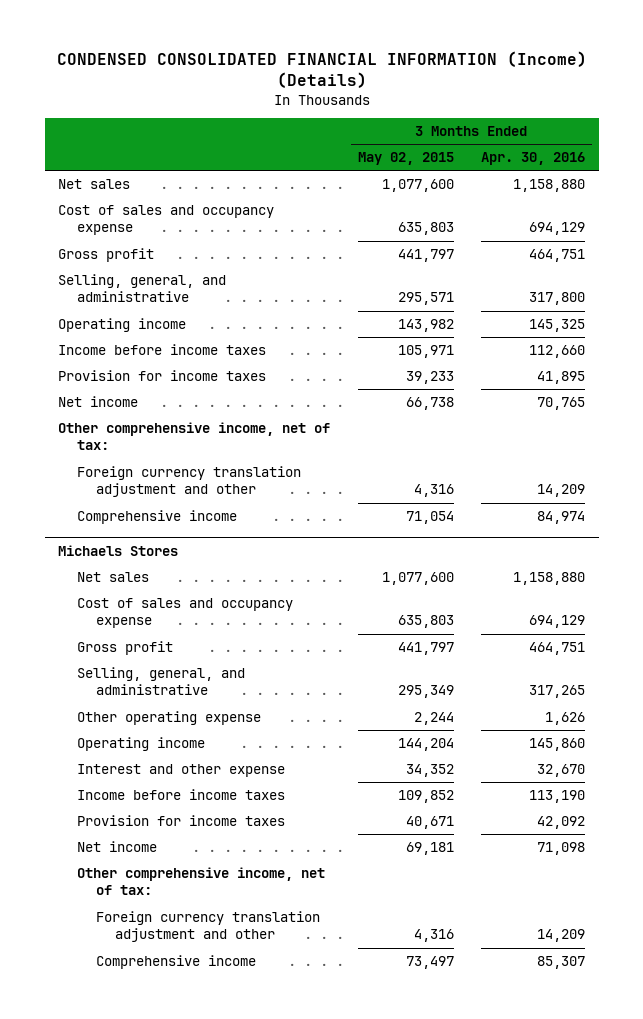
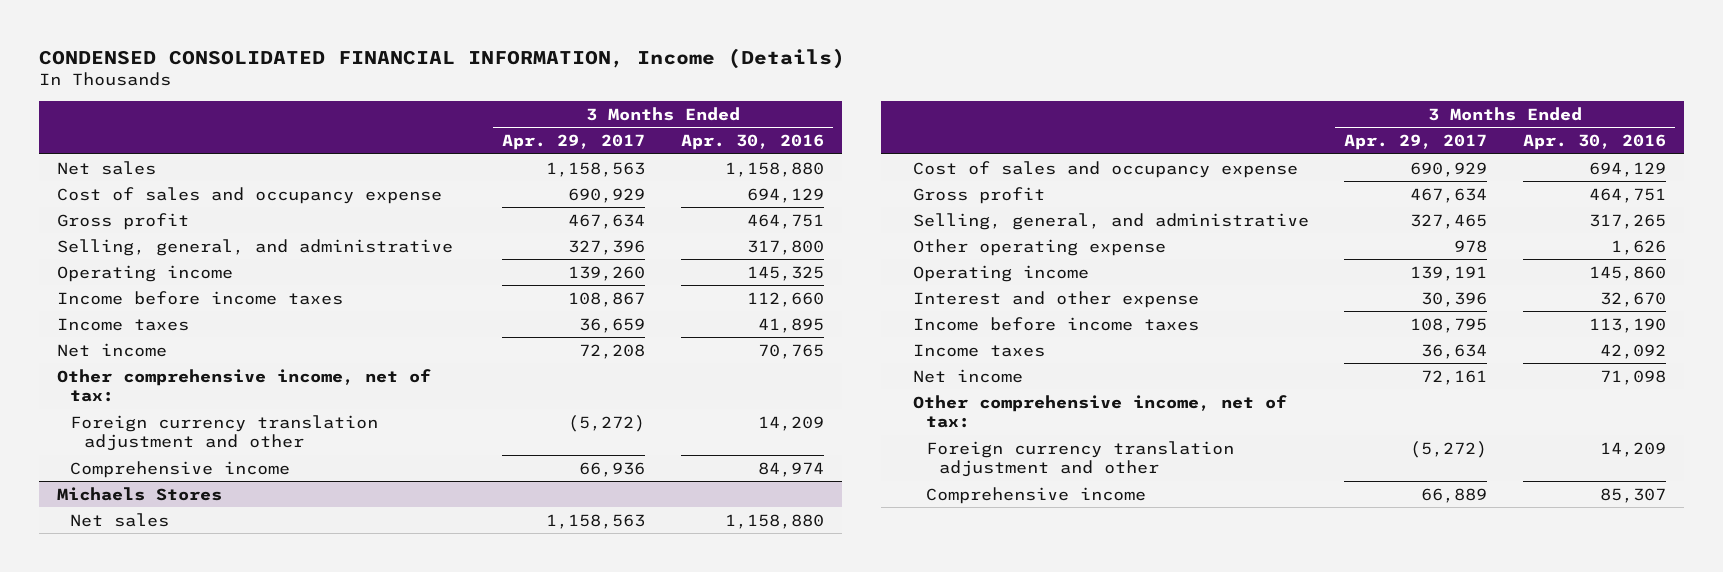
[56,51,587,89] CONDENSED CONSOLIDATED FINANCIAL INFORMATION (Income) (Details) -> [39,47,846,69] CONDENSED CONSOLIDATED FINANCIAL INFORMATION, Income (Details)
[357,151,454,165] May 02, 2015 -> none
none -> [501,134,645,151] Apr. 29, 2017
[58,369,267,381] Provision for income taxes -> [56,317,189,331] Income taxes
[77,814,286,826] Provision for income taxes -> [912,343,1045,357] Income taxes

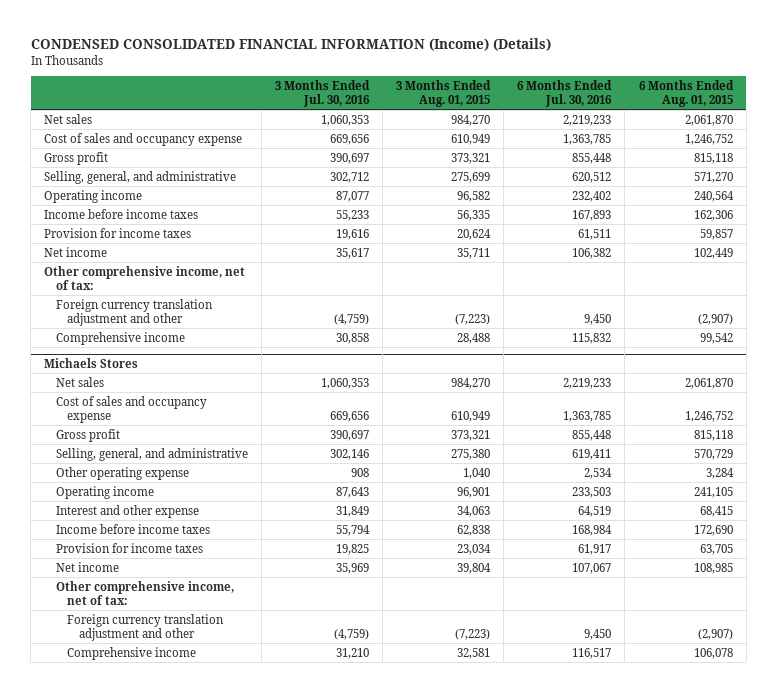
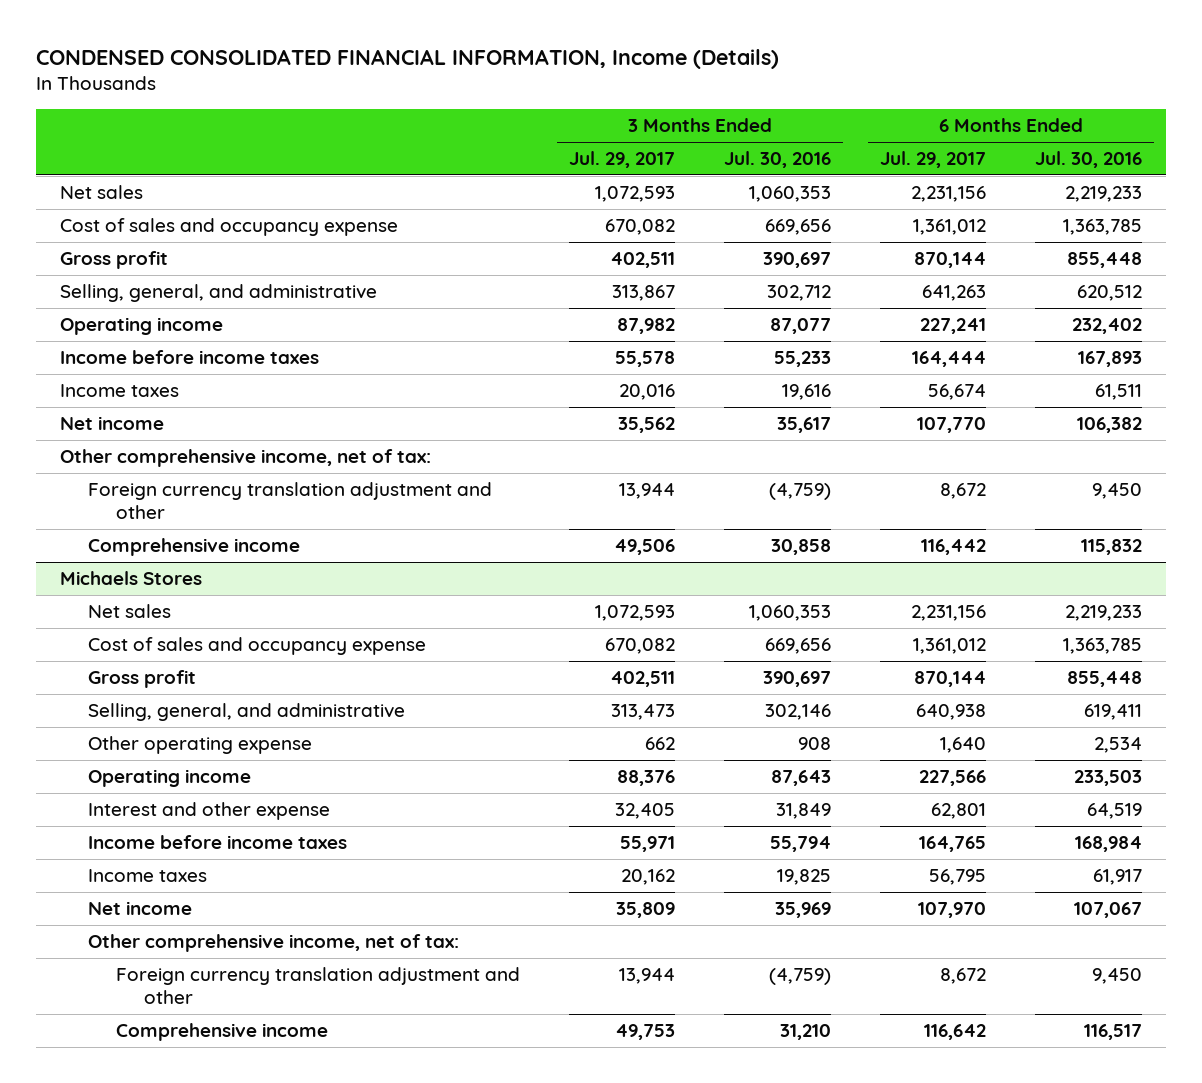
[30,37,551,51] CONDENSED CONSOLIDATED FINANCIAL INFORMATION (Income) (Details) -> [35,49,779,70] CONDENSED CONSOLIDATED FINANCIAL INFORMATION, Income (Details)
[396,79,492,108] 3 Months Ended Aug. 01, 2015 -> none
[638,79,734,108] 6 Months Ended Aug. 01, 2015 -> none
none -> [569,151,676,169] Jul. 29, 2017
none -> [880,151,987,169] Jul. 29, 2017
[44,227,192,238] Provision for income taxes -> [60,384,180,398] Income taxes
[55,542,203,553] Provision for income taxes -> [88,869,208,883] Income taxes

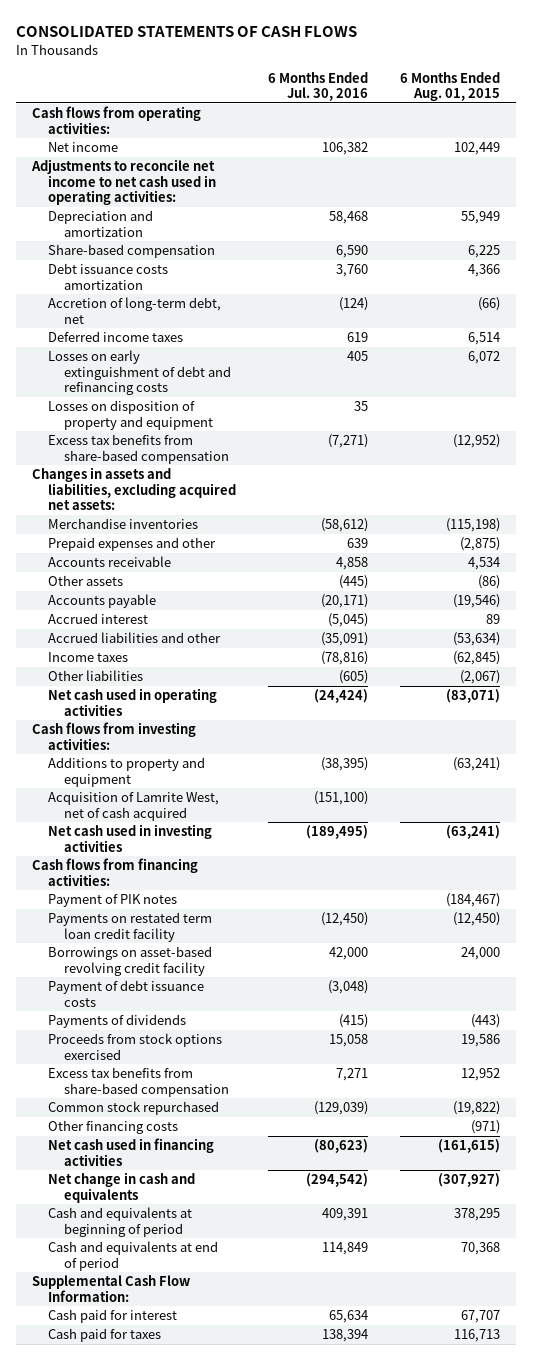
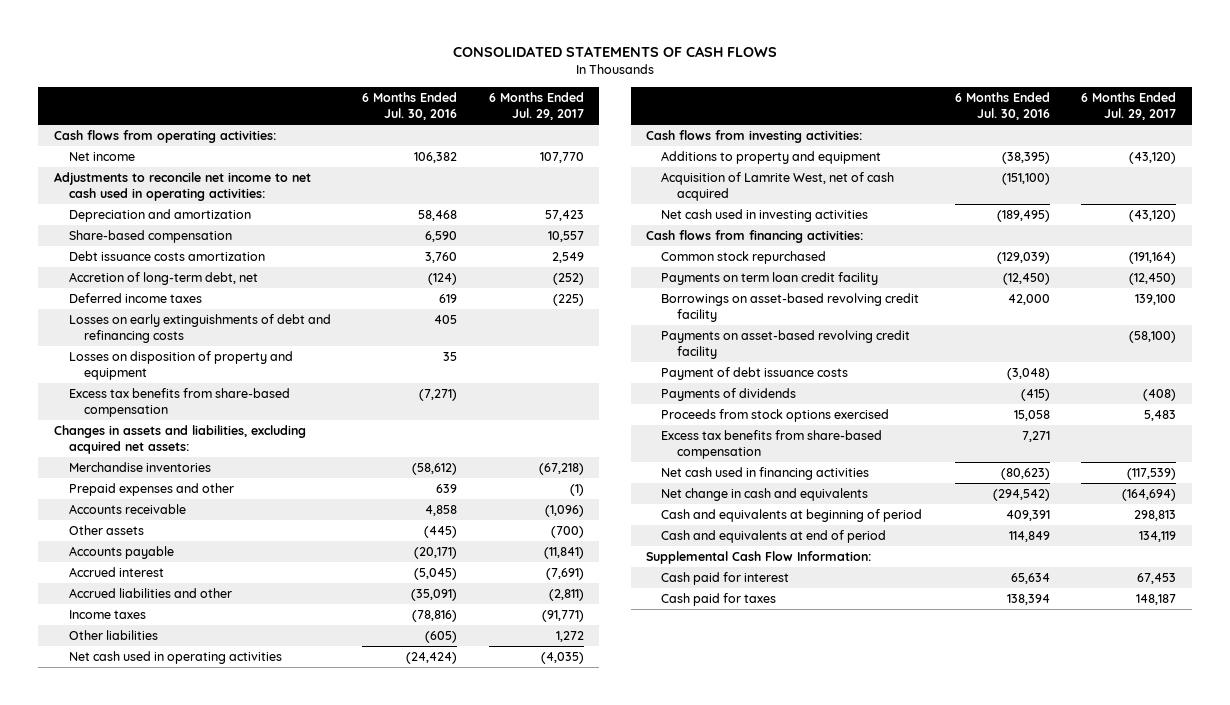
[400,71,501,101] 6 Months Ended Aug. 01, 2015 -> none
none -> [488,91,584,121] 6 Months Ended Jul. 29, 2017
[48,350,232,395] Losses on early extinguishment of debt and refinancing costs -> [68,314,331,344] Losses on early extinguishments of debt and refinancing costs
[48,894,178,908] Payment of PIK notes -> none
[48,1101,220,1116] Common stock repurchased -> [661,251,827,265] Common stock repurchased
[48,912,213,942] Payments on restated term loan credit facility -> [661,272,879,286] Payments on term loan credit facility
none -> [661,330,911,360] Payments on asset-based revolving credit facility
[48,1120,179,1135] Other financing costs -> none

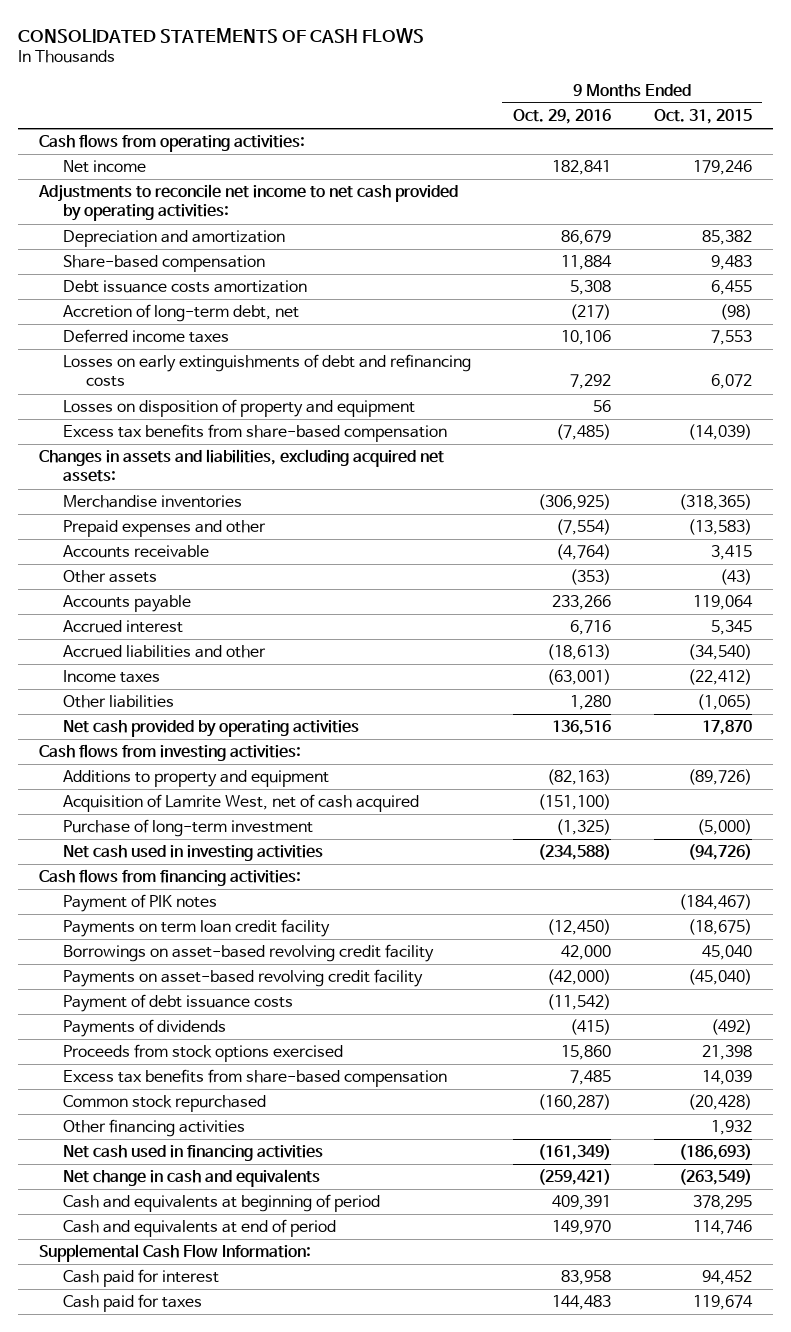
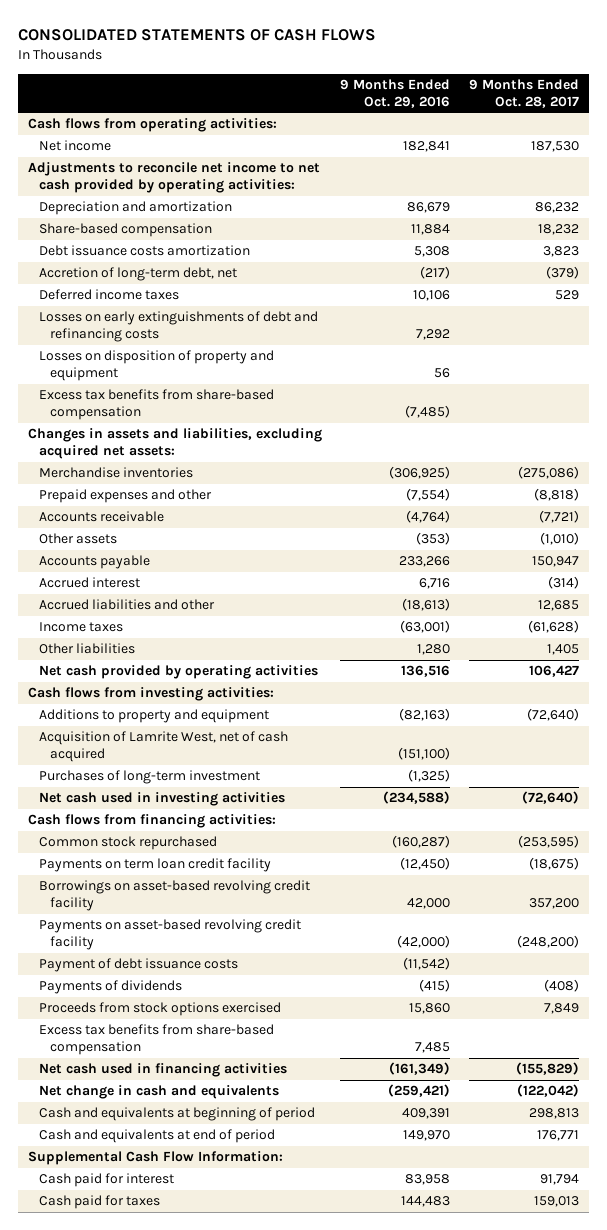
[653,109,752,125] Oct. 31, 2015 -> none
none -> [469,79,580,109] 9 Months Ended Oct. 28, 2017
[62,819,313,838] Purchase of long-term investment -> [38,770,260,785] Purchases of long-term investment
[62,894,217,913] Payment of PIK notes -> none
[62,1095,266,1113] Common stock repurchased -> [38,836,217,851] Common stock repurchased
[62,1119,245,1138] Other financing activities -> none

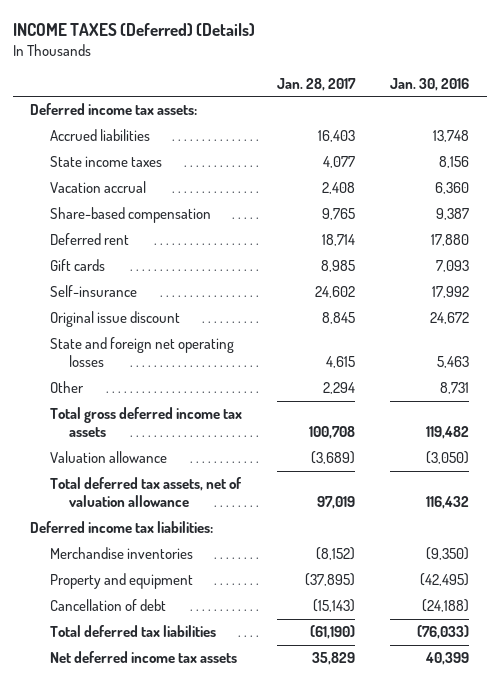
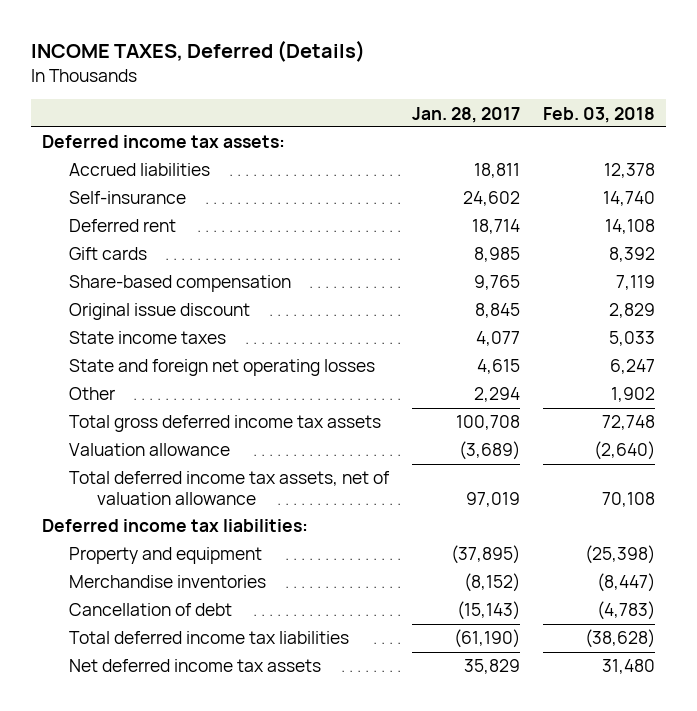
[12,22,255,36] INCOME TAXES (Deferred) (Details) -> [30,40,365,63] INCOME TAXES, Deferred (Details)
[390,77,470,91] Jan. 30, 2016 -> none
none -> [542,106,655,123] Feb. 03, 2018
[49,181,146,194] Vacation accrual -> none
[318,130,356,143] 16,403 -> [474,163,521,179] 18,811
[49,285,137,298] Self-insurance -> [69,191,187,205] Self-insurance
[49,207,211,224] Share-based compensation -> [69,275,292,293] Share-based compensation
[49,156,162,168] State income taxes -> [69,331,227,345] State income taxes
[49,477,242,508] Total deferred tax assets, net of valuation allowance -> [69,471,391,506] Total deferred income tax assets, net of valuation allowance
[49,547,193,560] Merchandise inventories -> [69,575,267,589] Merchandise inventories
[49,625,216,638] Total deferred tax liabilities -> [69,631,350,645] Total deferred income tax liabilities

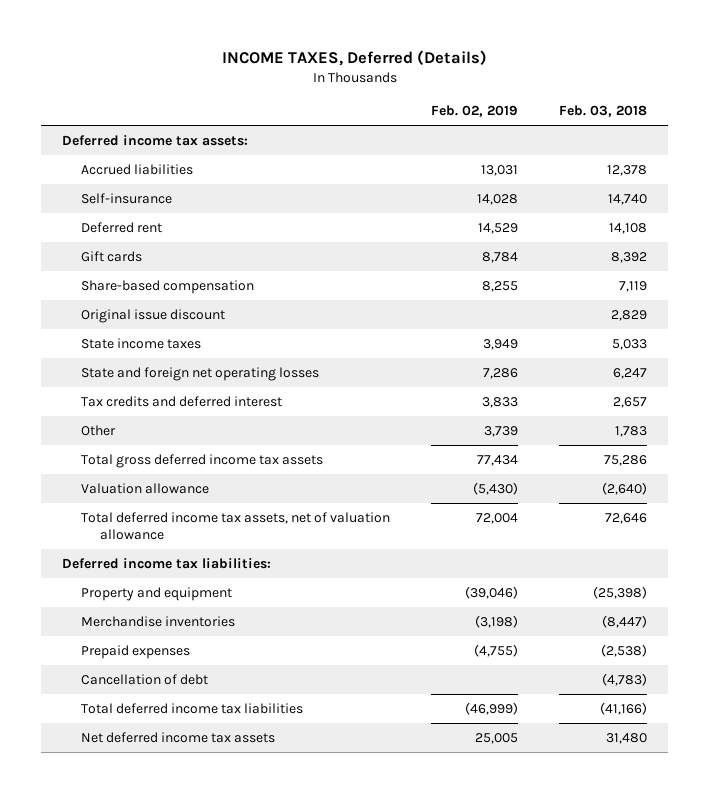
[412,106,521,123] Jan. 28, 2017 -> none
none -> [431,105,519,118] Feb. 02, 2019
none -> [80,395,282,407] Tax credits and deferred interest
[610,387,655,403] 1,902 -> [615,425,648,437] 1,783
[601,415,655,431] 72,748 -> [604,454,648,466] 75,286
[601,492,655,508] 70,108 -> [605,512,648,524] 72,646
none -> [80,644,190,659] Prepaid expenses
[584,629,655,649] (38,628) -> [600,701,648,715] (41,166)

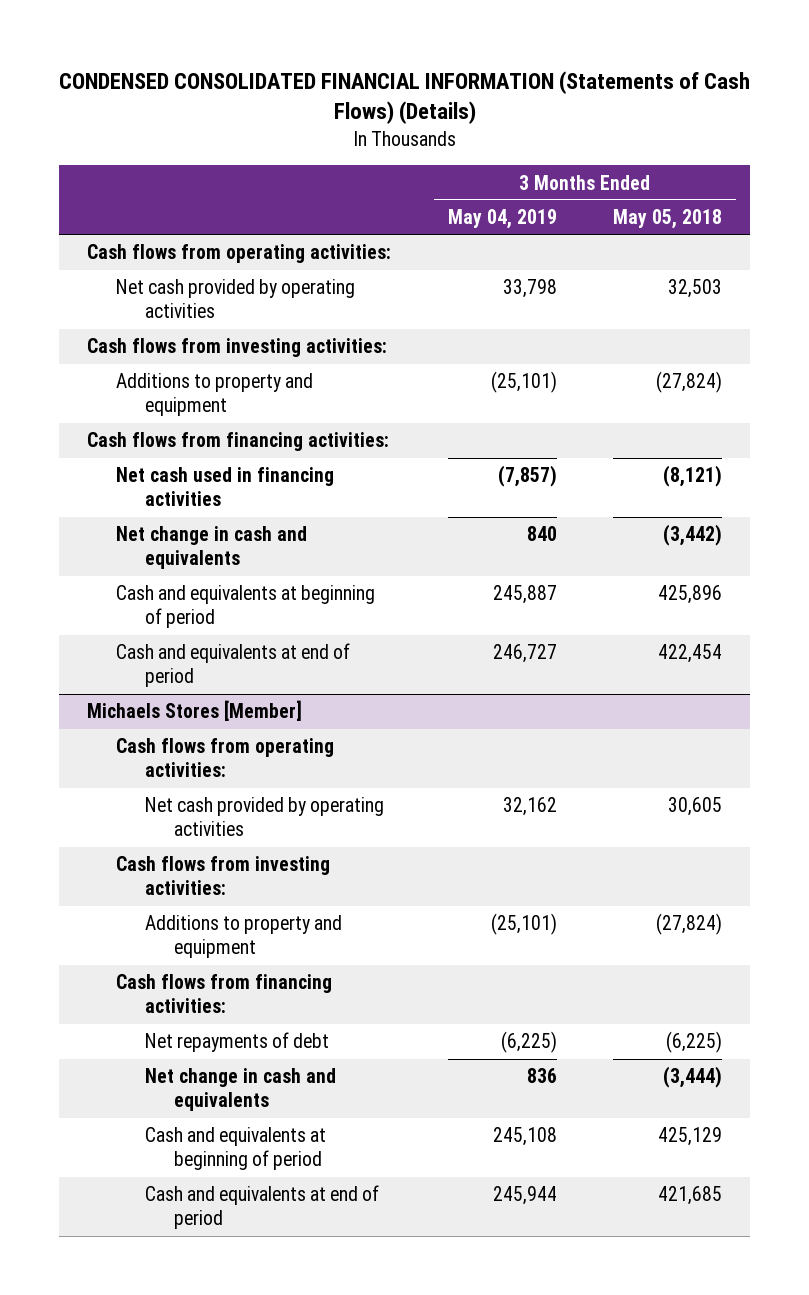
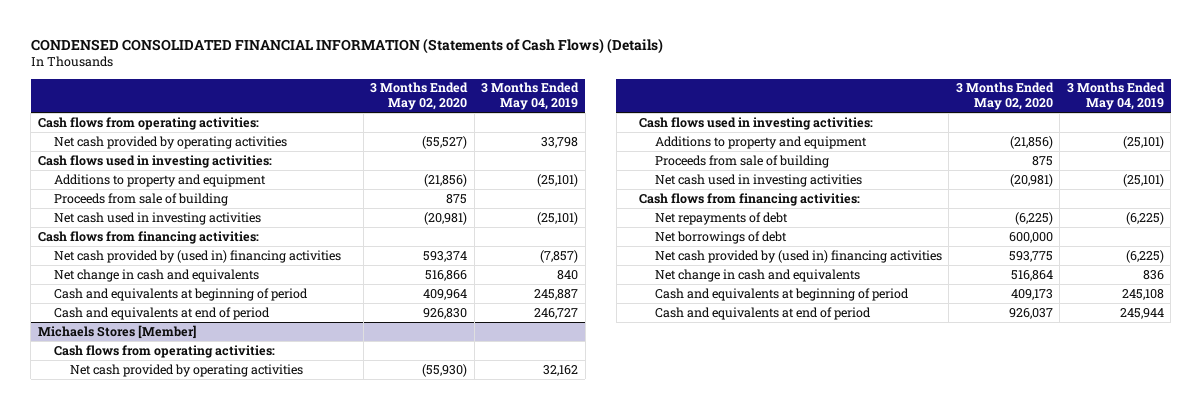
[613,209,723,230] May 05, 2018 -> none
none -> [370,82,469,111] 3 Months Ended May 02, 2020
[87,338,388,358] Cash flows from investing activities: -> [37,154,272,168] Cash flows used in investing activities:
none -> [53,192,228,206] Proceeds from sale of building
none -> [53,211,261,225] Net cash used in investing activities
[116,467,335,507] Net cash used in financing activities -> [53,249,341,263] Net cash provided by (used in) financing activities
[116,856,331,896] Cash flows from investing activities: -> [638,116,873,130] Cash flows used in investing activities:
none -> [654,154,829,168] Proceeds from sale of building
none -> [654,173,862,187] Net cash used in investing activities
none -> [654,230,787,244] Net borrowings of debt
none -> [654,249,942,263] Net cash provided by (used in) financing activities

